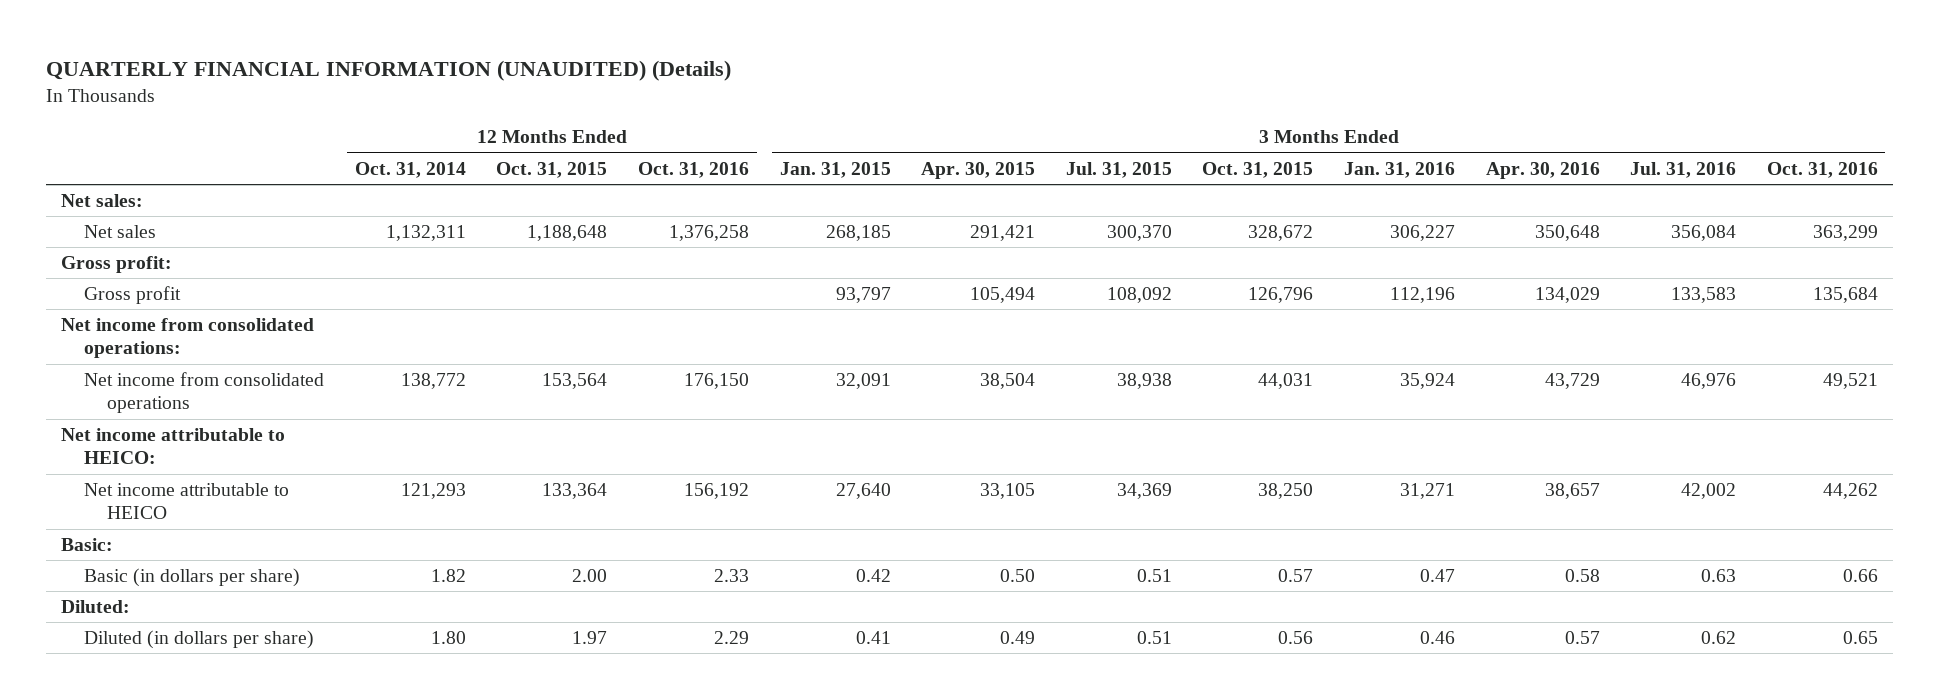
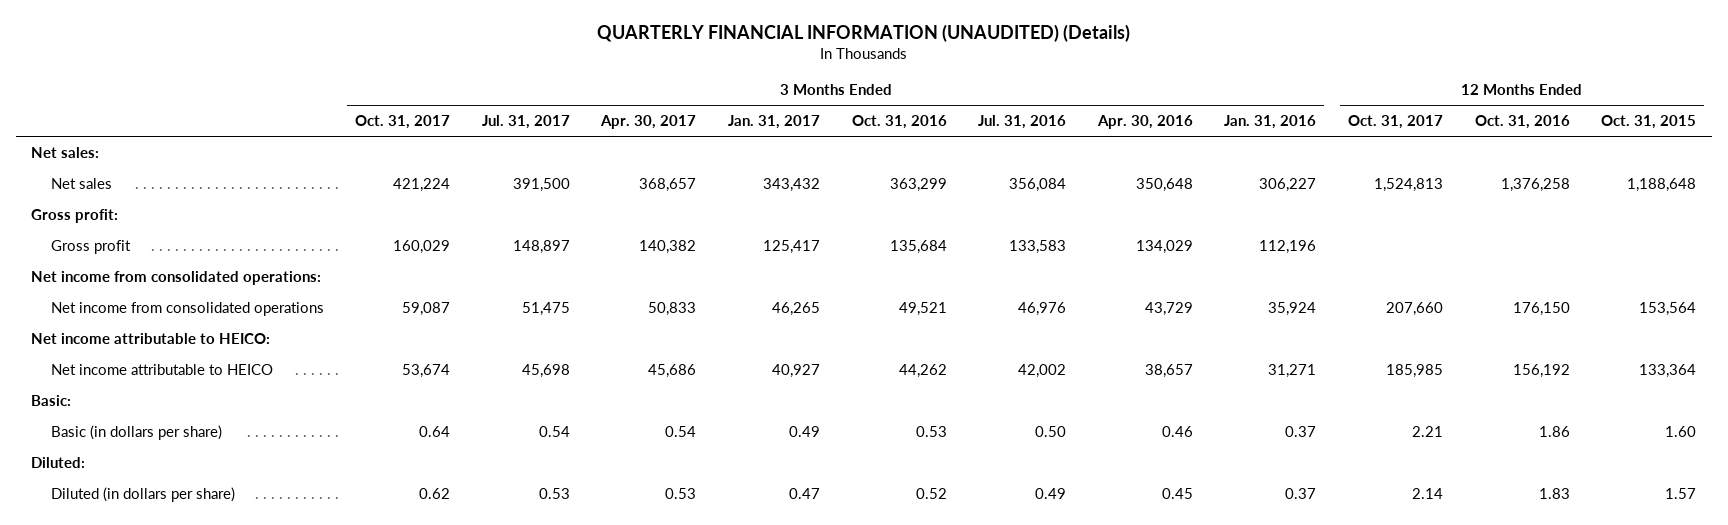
[354,161,466,178] Oct. 31, 2014 -> none
[779,161,891,178] Jan. 31, 2015 -> none
[921,161,1036,179] Apr. 30, 2015 -> none
[1065,161,1172,178] Jul. 31, 2015 -> none
[1202,161,1314,178] Oct. 31, 2015 -> none
none -> [355,115,451,130] Oct. 31, 2017
none -> [481,115,570,130] Jul. 31, 2017
none -> [600,115,697,130] Apr. 30, 2017
none -> [728,115,821,130] Jan. 31, 2017
none -> [1348,115,1444,130] Oct. 31, 2017
[572,568,608,582] 2.00 -> [1665,425,1697,437] 1.60
[714,568,750,582] 2.33 -> [1538,425,1570,437] 1.86
[1419,568,1455,582] 0.47 -> [1285,425,1317,437] 0.37
[1564,568,1600,582] 0.58 -> [1161,425,1193,437] 0.46
[1701,568,1737,582] 0.63 -> [1035,425,1067,437] 0.50
[1842,568,1878,582] 0.66 -> [915,425,947,437] 0.53
[572,630,608,644] 1.97 -> [1665,487,1697,499] 1.57
[714,630,750,644] 2.29 -> [1538,487,1570,499] 1.83
[1419,630,1455,644] 0.46 -> [1285,487,1317,499] 0.37
[1564,630,1600,644] 0.57 -> [1161,487,1193,499] 0.45
[1701,630,1737,644] 0.62 -> [1035,487,1067,499] 0.49
[1842,630,1878,644] 0.65 -> [915,487,947,499] 0.52

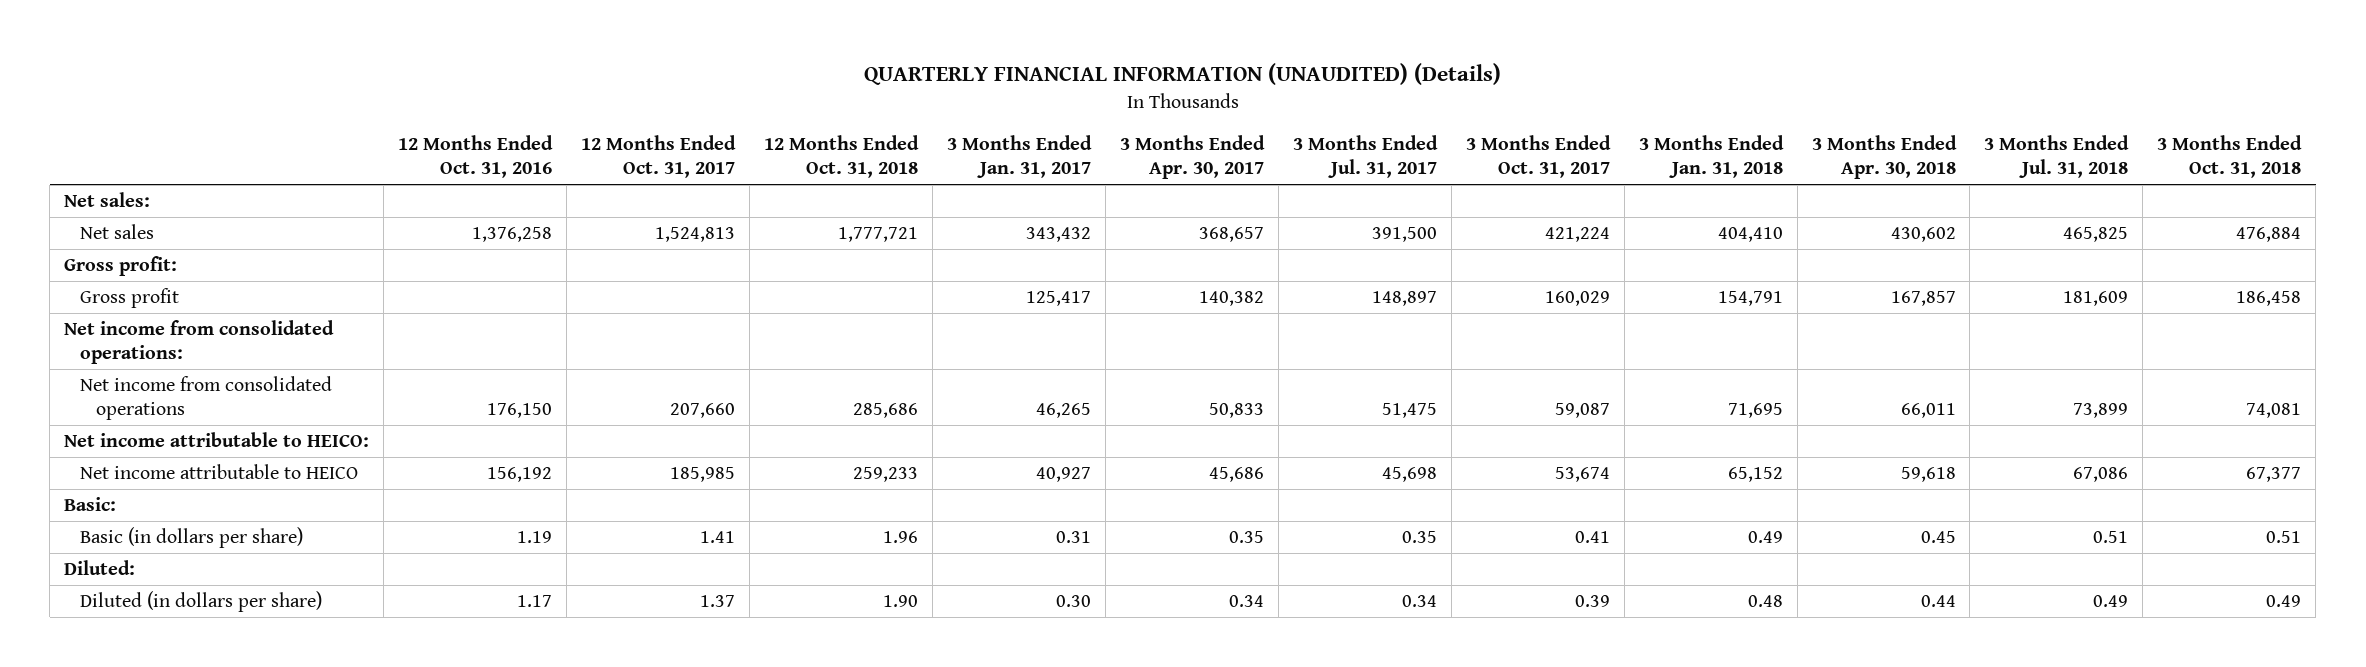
[851,115,947,130] Oct. 31, 2016 -> none
[978,115,1067,130] Jul. 31, 2016 -> none
[1096,115,1193,130] Apr. 30, 2016 -> none
[1224,115,1317,130] Jan. 31, 2016 -> none
[1601,115,1697,130] Oct. 31, 2015 -> none
none -> [764,135,920,179] 12 Months Ended Oct. 31, 2018
none -> [1638,135,1784,179] 3 Months Ended Jan. 31, 2018
none -> [1811,135,1957,180] 3 Months Ended Apr. 30, 2018
none -> [1984,135,2130,179] 3 Months Ended Jul. 31, 2018
none -> [2157,135,2303,179] 3 Months Ended Oct. 31, 2018
[419,425,451,437] 0.64 -> [1574,531,1610,544] 0.41
[538,425,570,437] 0.54 -> [1401,531,1437,544] 0.35
[665,425,697,437] 0.54 -> [1228,531,1264,544] 0.35
[789,425,821,437] 0.49 -> [1055,531,1091,544] 0.31
[1412,425,1444,437] 2.21 -> [700,531,736,544] 1.41
[1538,425,1570,437] 1.86 -> [517,531,553,544] 1.19
[419,487,451,499] 0.62 -> [1574,595,1610,608] 0.39
[538,487,570,499] 0.53 -> [1401,595,1437,608] 0.34
[665,487,697,499] 0.53 -> [1228,595,1264,608] 0.34
[789,487,821,499] 0.47 -> [1055,595,1091,608] 0.30
[1412,487,1444,499] 2.14 -> [700,595,736,608] 1.37
[1538,487,1570,499] 1.83 -> [517,595,553,608] 1.17

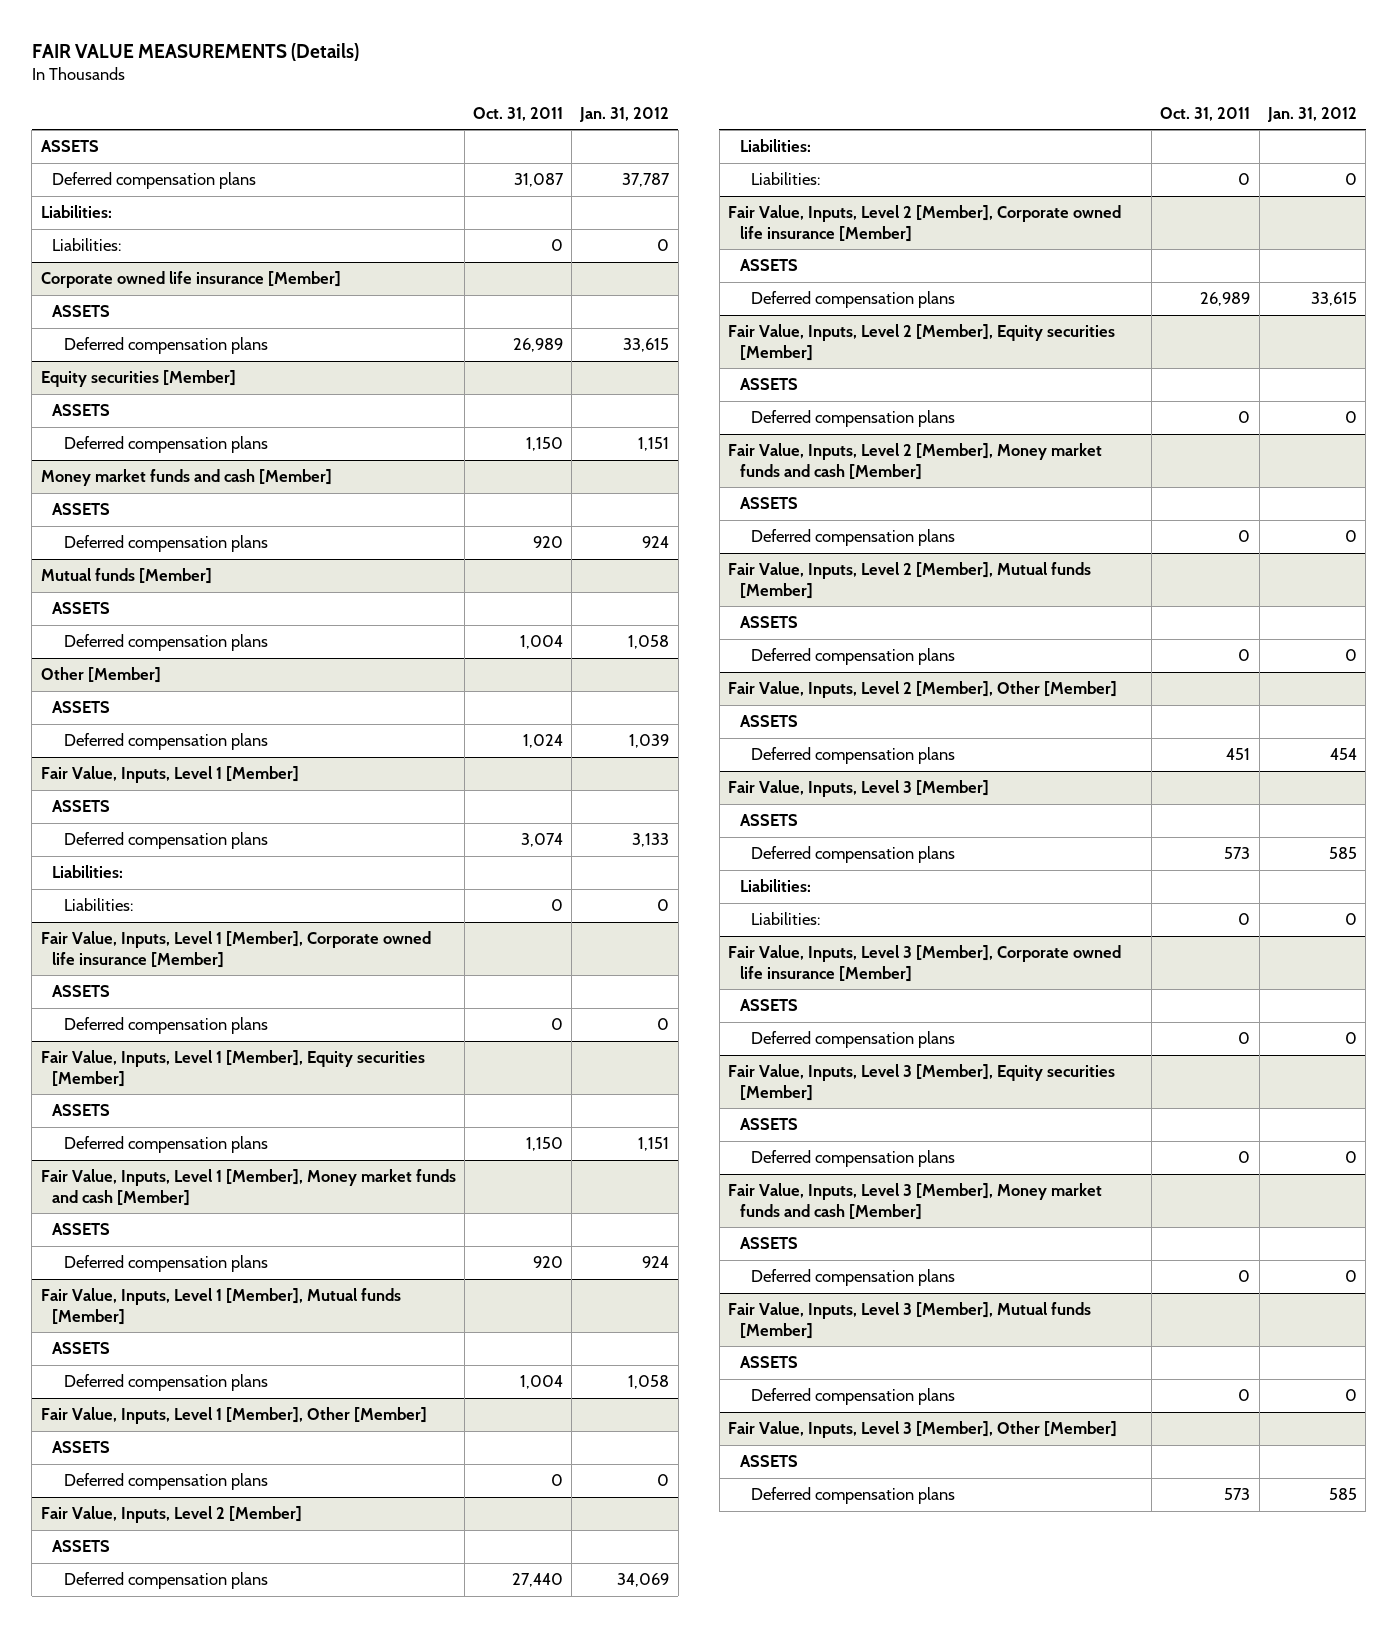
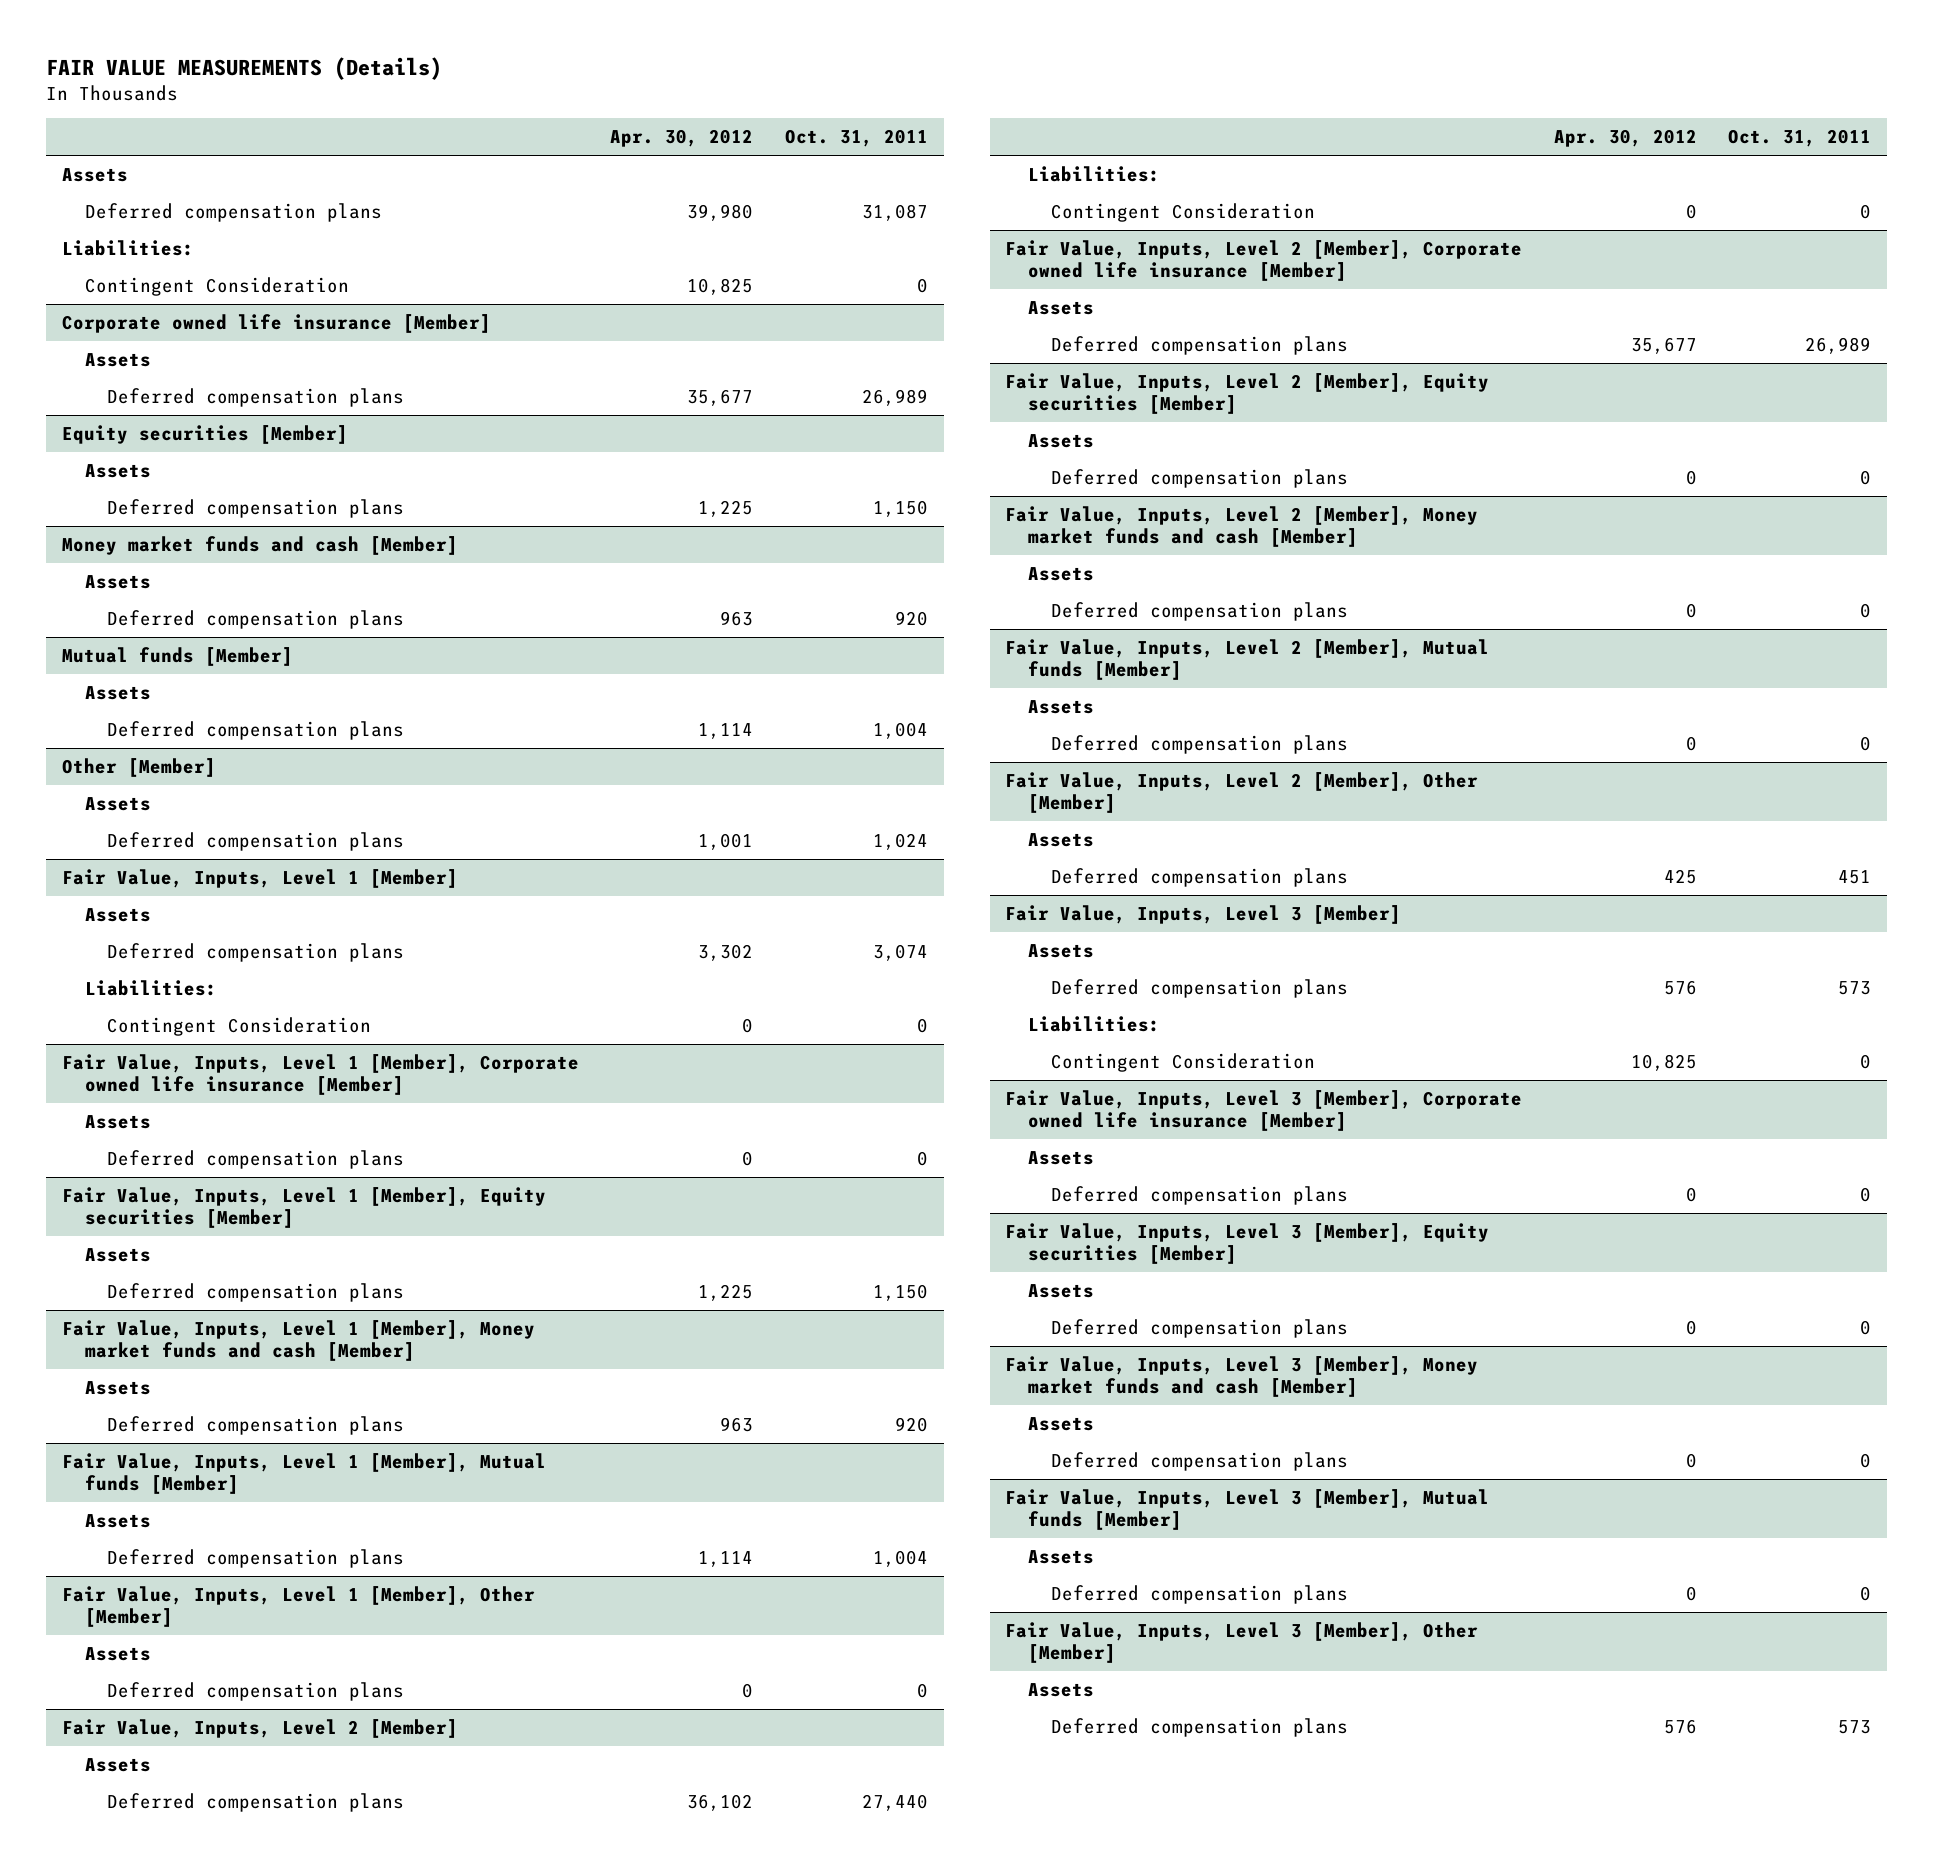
[579,106,670,122] Jan. 31, 2012 -> none
none -> [610,129,754,148] Apr. 30, 2012
[40,140,99,153] ASSETS -> [61,167,128,182] Assets
[52,238,122,252] Liabilities: -> none
none -> [84,276,349,296] Contingent Consideration
[52,305,111,318] ASSETS -> [84,352,151,367] Assets
[52,404,111,417] ASSETS -> [84,463,151,478] Assets
[52,503,111,516] ASSETS -> [84,574,151,589] Assets
[52,602,111,615] ASSETS -> [84,685,151,700] Assets
[52,701,111,714] ASSETS -> [84,796,151,811] Assets
[52,800,111,813] ASSETS -> [84,907,151,922] Assets
[63,898,133,912] Liabilities: -> none
none -> [107,1016,372,1036] Contingent Consideration
[52,985,111,998] ASSETS -> [84,1114,151,1129] Assets
[52,1104,111,1117] ASSETS -> [84,1247,151,1262] Assets
[52,1223,111,1236] ASSETS -> [84,1380,151,1395] Assets
[52,1342,111,1355] ASSETS -> [84,1513,151,1528] Assets
[52,1441,111,1454] ASSETS -> [84,1646,151,1661] Assets
[52,1540,111,1553] ASSETS -> [84,1757,151,1772] Assets
[751,172,821,186] Liabilities: -> none
none -> [1051,202,1316,222] Contingent Consideration
[739,259,798,272] ASSETS -> [1028,300,1095,315] Assets
[739,378,798,391] ASSETS -> [1028,433,1095,448] Assets
[739,497,798,510] ASSETS -> [1028,566,1095,581] Assets
[739,616,798,629] ASSETS -> [1028,699,1095,714] Assets
[739,715,798,728] ASSETS -> [1028,832,1095,847] Assets
[739,814,798,827] ASSETS -> [1028,943,1095,958] Assets
[751,912,821,926] Liabilities: -> none
none -> [1051,1052,1316,1072] Contingent Consideration
[739,999,798,1012] ASSETS -> [1028,1150,1095,1165] Assets
[739,1118,798,1131] ASSETS -> [1028,1283,1095,1298] Assets
[739,1237,798,1250] ASSETS -> [1028,1416,1095,1431] Assets
[739,1356,798,1369] ASSETS -> [1028,1549,1095,1564] Assets
[739,1455,798,1468] ASSETS -> [1028,1682,1095,1697] Assets

